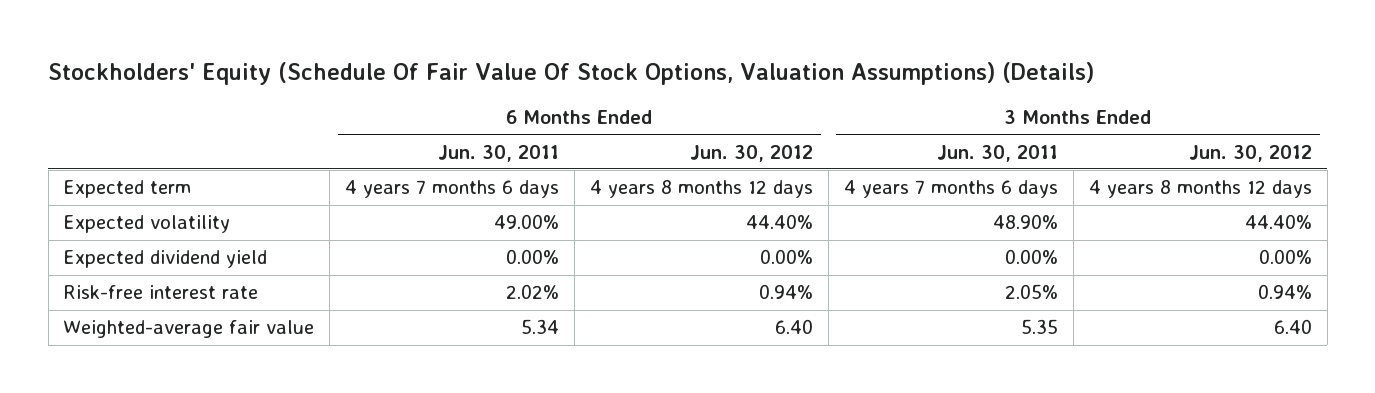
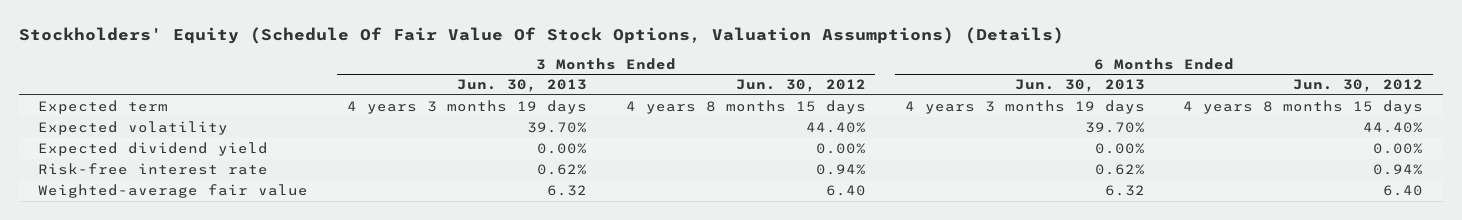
[438,144,560,162] Jun. 30, 2011 -> none
[937,144,1059,162] Jun. 30, 2011 -> none
none -> [457,79,588,93] Jun. 30, 2013
none -> [1014,79,1145,93] Jun. 30, 2013
[590,180,814,199] 4 years 8 months 12 days -> [1183,99,1424,114] 4 years 8 months 15 days
[1088,180,1312,199] 4 years 8 months 12 days -> [625,99,866,114] 4 years 8 months 15 days

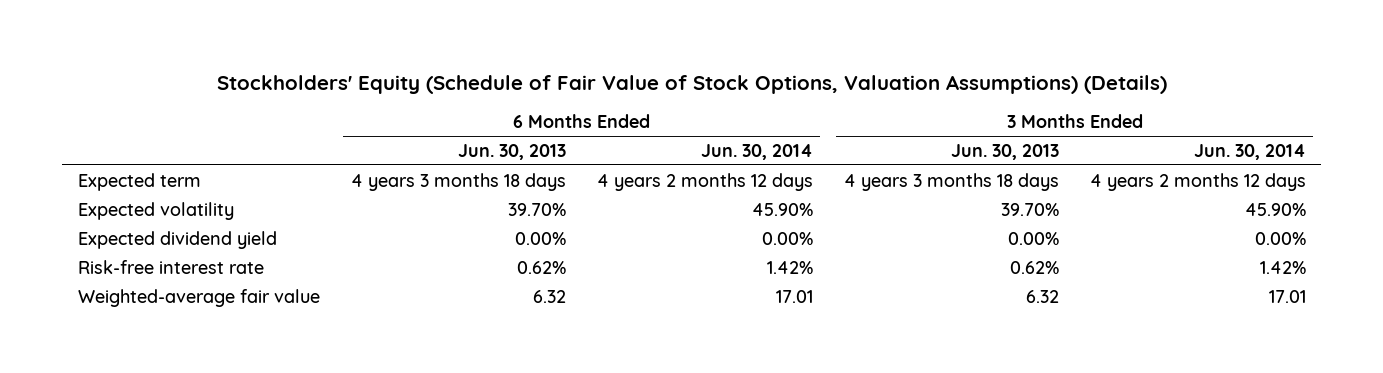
[19,27,1065,45] Stockholders' Equity (Schedule Of Fair Value Of Stock Options, Valuation Assumptions) (Details) -> [216,74,1167,94] Stockholders' Equity (Schedule of Fair Value of Stock Options, Valuation Assumptions) (Details)
[735,79,866,93] Jun. 30, 2012 -> none
[1293,79,1424,93] Jun. 30, 2012 -> none
none -> [700,143,813,160] Jun. 30, 2014
none -> [1193,143,1306,160] Jun. 30, 2014
[347,99,588,114] 4 years 3 months 19 days -> [843,172,1059,191] 4 years 3 months 18 days
[904,99,1145,114] 4 years 3 months 19 days -> [350,172,566,191] 4 years 3 months 18 days

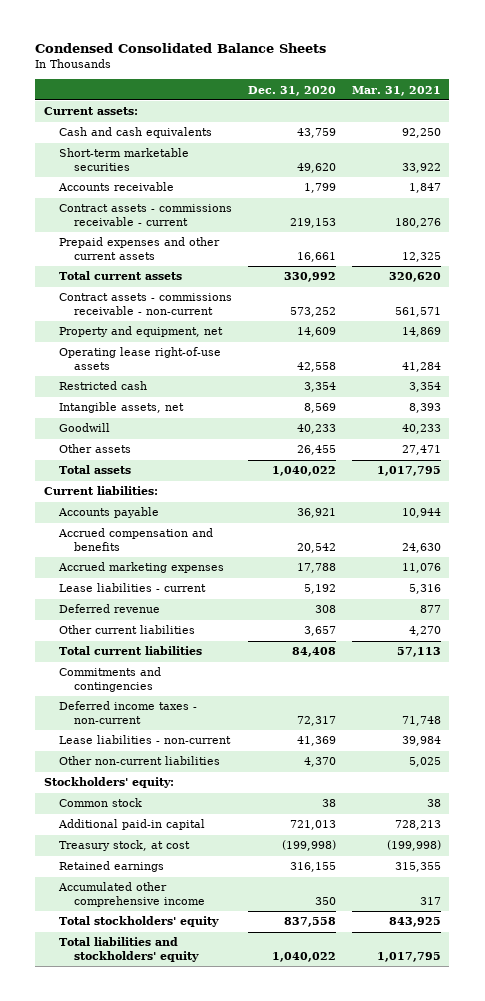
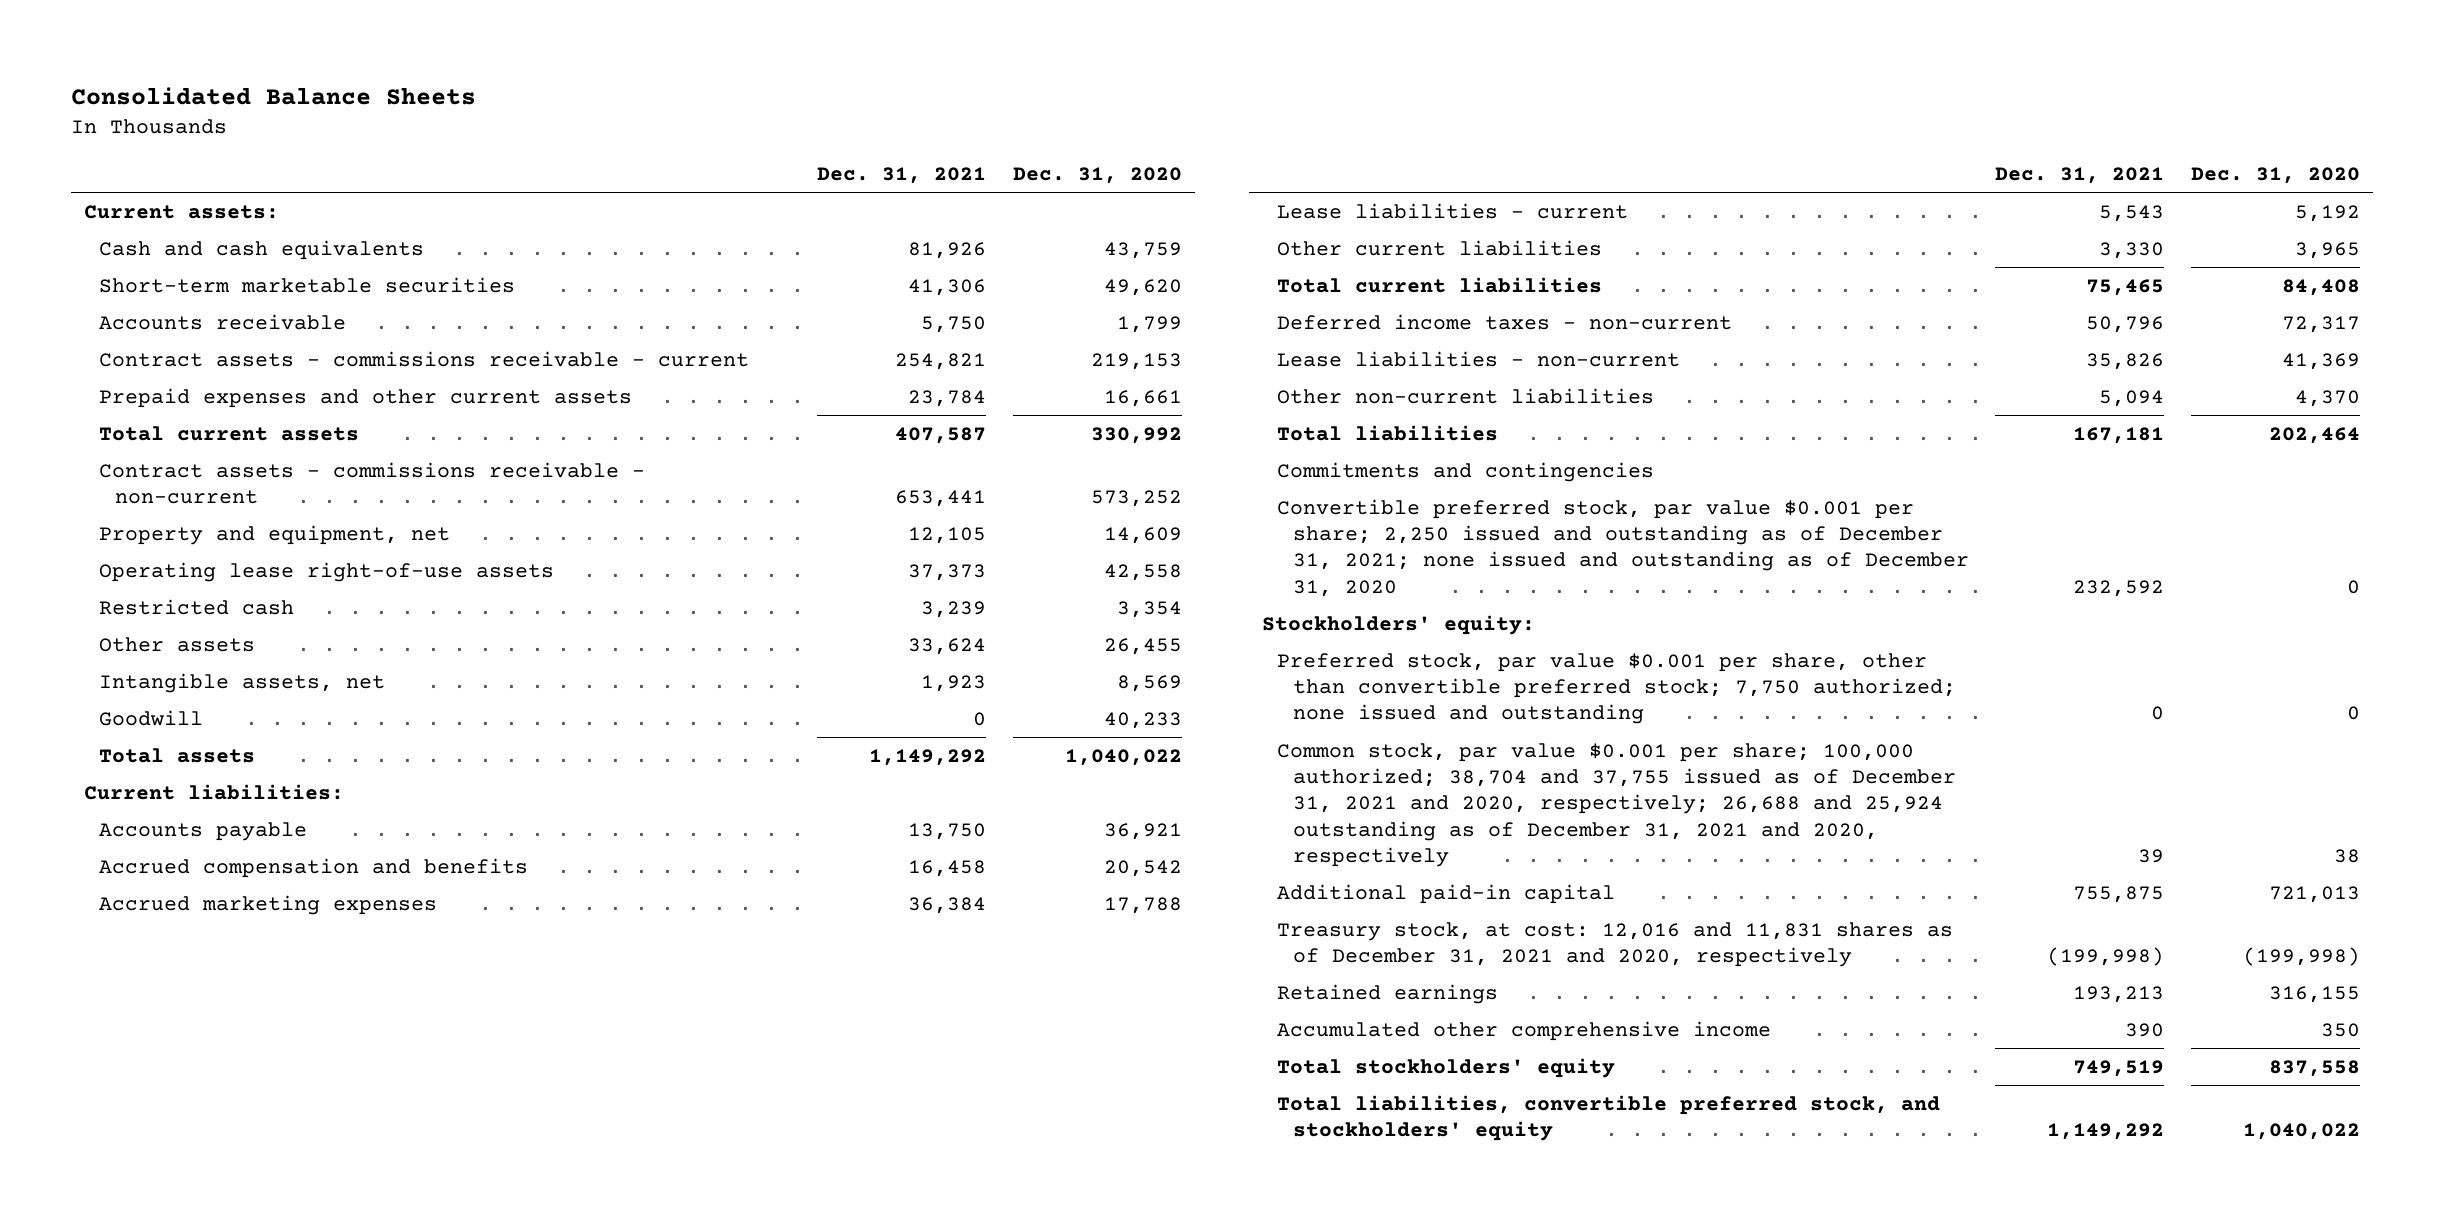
[35,42,327,53] Condensed Consolidated Balance Sheets -> [70,87,476,106] Consolidated Balance Sheets
[352,85,442,96] Mar. 31, 2021 -> none
none -> [817,166,987,184] Dec. 31, 2021
[58,444,131,454] Other assets -> [99,636,256,652] Other assets
[58,604,160,614] Deferred revenue -> none
[303,626,336,637] 3,657 -> [2294,241,2360,259] 3,965
none -> [1277,424,1499,441] Total liabilities
[58,667,161,692] Commitments and contingencies -> [1277,461,1655,482] Commitments and contingencies
none -> [1277,498,1969,597] Convertible preferred stock, par value $0.001 per share; 2,250 issued and outstanding as of December 31, 2021; none issued and outstanding as of December 31, 2020
none -> [1277,652,1956,725] Preferred stock, par value $0.001 per share, other than convertible preferred stock; 7,750 authorized; none issued and outstanding
[58,798,142,808] Common stock -> [1277,742,1956,867] Common stock, par value $0.001 per share; 100,000 authorized; 38,704 and 37,755 issued as of December 31, 2021 and 2020, respectively; 26,688 and 25,924 outstanding as of December 31, 2021 and 2020, respectively
[58,840,190,852] Treasury stock, at cost -> [1277,921,1954,968] Treasury stock, at cost: 12,016 and 11,831 shares as of December 31, 2021 and 2020, respectively
[58,937,200,962] Total liabilities and stockholders' equity -> [1277,1094,1941,1142] Total liabilities, convertible preferred stock, and stockholders' equity

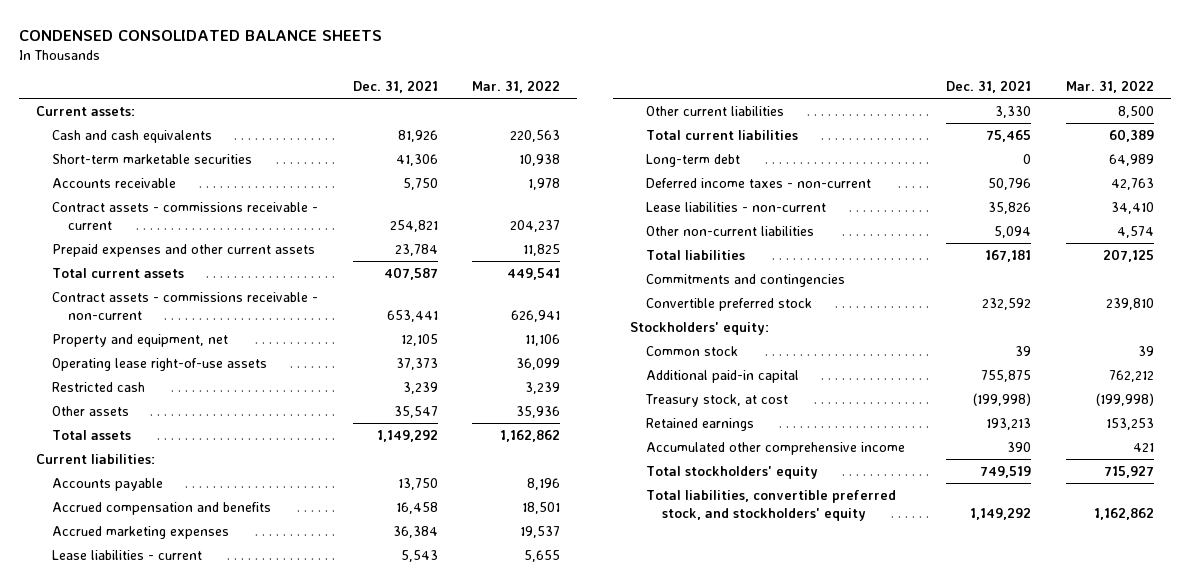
[70,87,476,106] Consolidated Balance Sheets -> [18,29,382,41] CONDENSED CONSOLIDATED BALANCE SHEETS
[1012,166,1182,184] Dec. 31, 2020 -> none
none -> [471,80,560,94] Mar. 31, 2022
[99,672,386,693] Intangible assets, net -> none
[99,709,204,726] Goodwill -> none
[908,637,987,655] 33,624 -> [393,405,438,418] 35,547
none -> [645,153,740,167] Long-term debt
[1277,498,1969,597] Convertible preferred stock, par value $0.001 per share; 2,250 issued and outstanding as of December 31, 2021; none issued and outstanding as of December 31, 2020 -> [645,297,812,311] Convertible preferred stock
[1277,652,1956,725] Preferred stock, par value $0.001 per share, other than convertible preferred stock; 7,750 authorized; none issued and outstanding -> none
[1277,742,1956,867] Common stock, par value $0.001 per share; 100,000 authorized; 38,704 and 37,755 issued as of December 31, 2021 and 2020, respectively; 26,688 and 25,924 outstanding as of December 31, 2021 and 2020, respectively -> [645,345,738,356] Common stock
[1277,921,1954,968] Treasury stock, at cost: 12,016 and 11,831 shares as of December 31, 2021 and 2020, respectively -> [644,393,788,407] Treasury stock, at cost

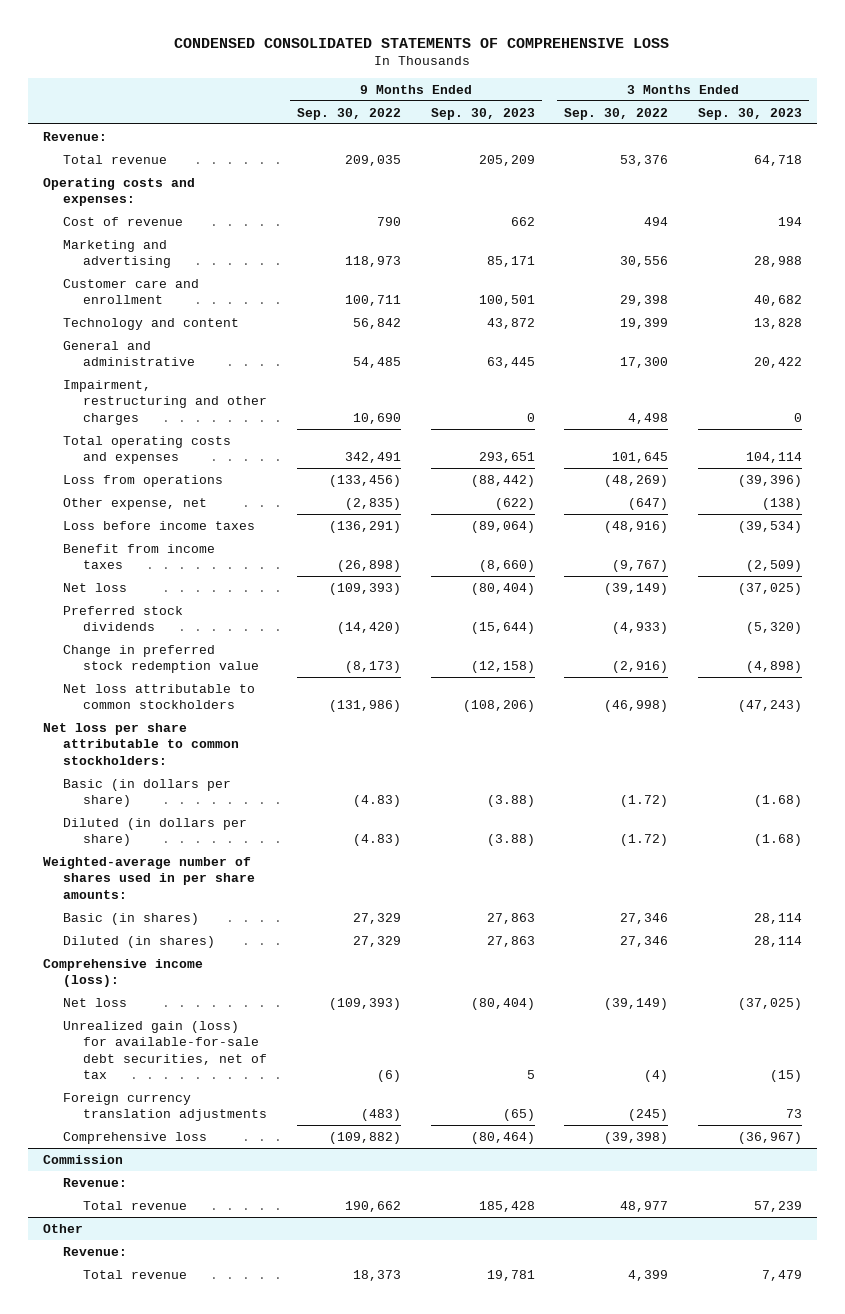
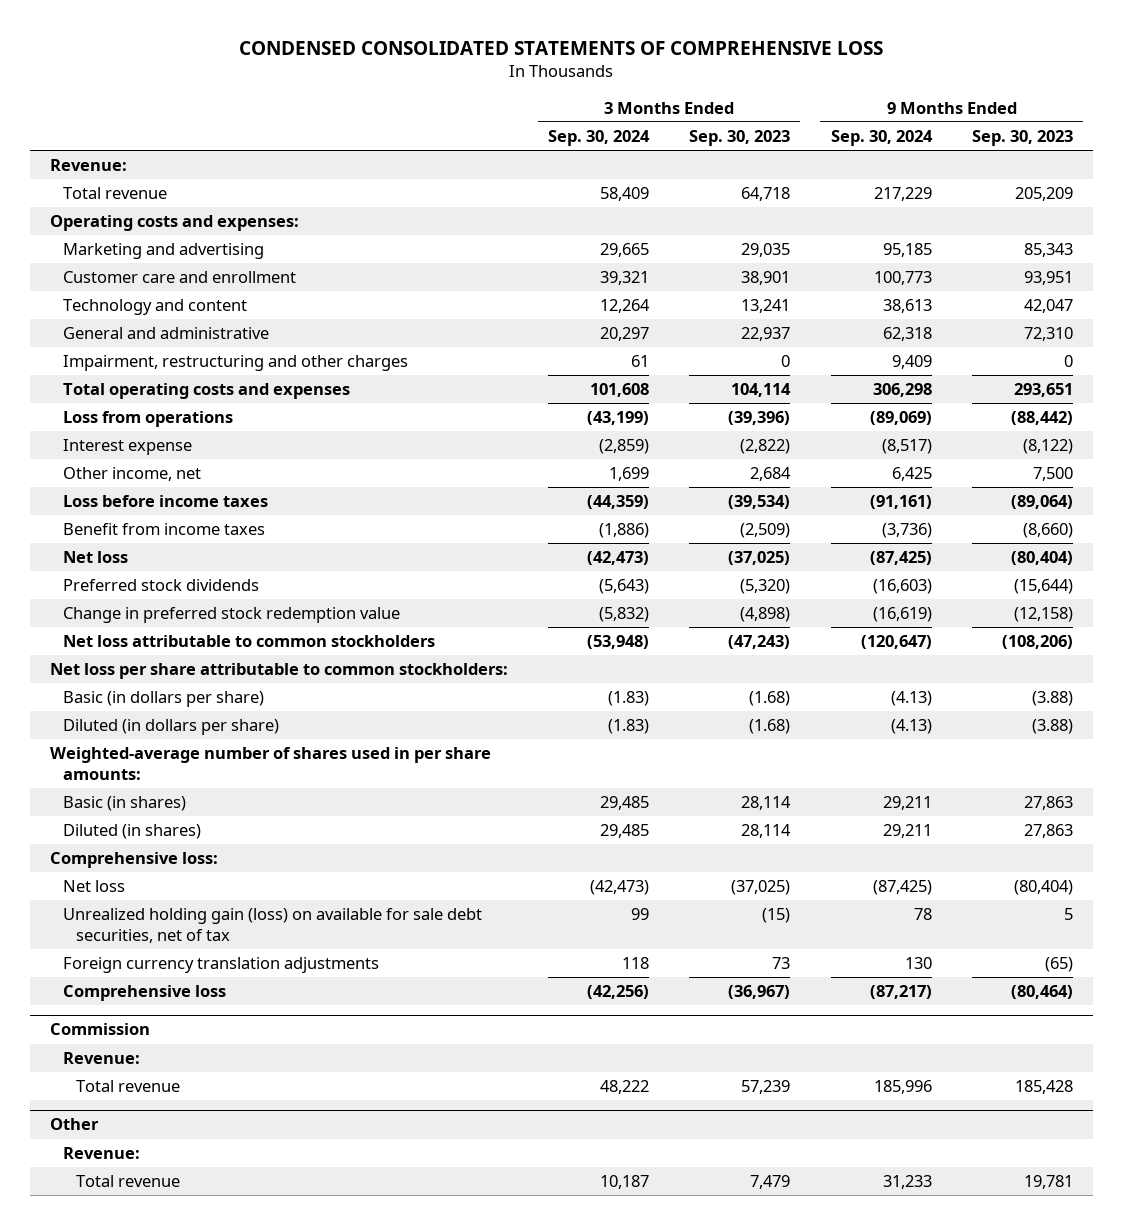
[297,107,402,120] Sep. 30, 2022 -> none
[564,107,669,120] Sep. 30, 2022 -> none
none -> [548,130,651,147] Sep. 30, 2024
none -> [830,130,933,147] Sep. 30, 2024
[63,216,184,226] Cost of revenue -> none
[486,256,535,268] 85,171 -> [1023,243,1073,258] 85,343
[753,256,802,268] 28,988 -> [741,243,791,258] 29,035
[478,295,535,307] 100,501 -> [1023,271,1073,286] 93,951
[753,295,802,307] 40,682 -> [741,271,791,286] 38,901
[486,317,535,329] 43,872 -> [1023,299,1073,314] 42,047
[753,317,802,329] 13,828 -> [741,299,791,314] 13,241
[486,357,535,369] 63,445 -> [1023,327,1073,342] 72,310
[753,357,802,369] 20,422 -> [741,327,791,342] 22,937
none -> [63,439,193,456] Interest expense
[63,497,208,510] Other expense, net -> [63,467,202,482] Other income, net
[494,497,535,510] (622) -> [1032,467,1073,482] 7,500
[761,497,802,510] (138) -> [750,467,792,482] 2,684
[42,958,203,988] Comprehensive income (loss): -> [49,852,218,869] Comprehensive loss:
[63,1020,268,1080] Unrealized gain (loss) for available-for-sale debt securities, net of tax -> [63,908,483,943] Unrealized holding gain (loss) on available for sale debt securities, net of tax

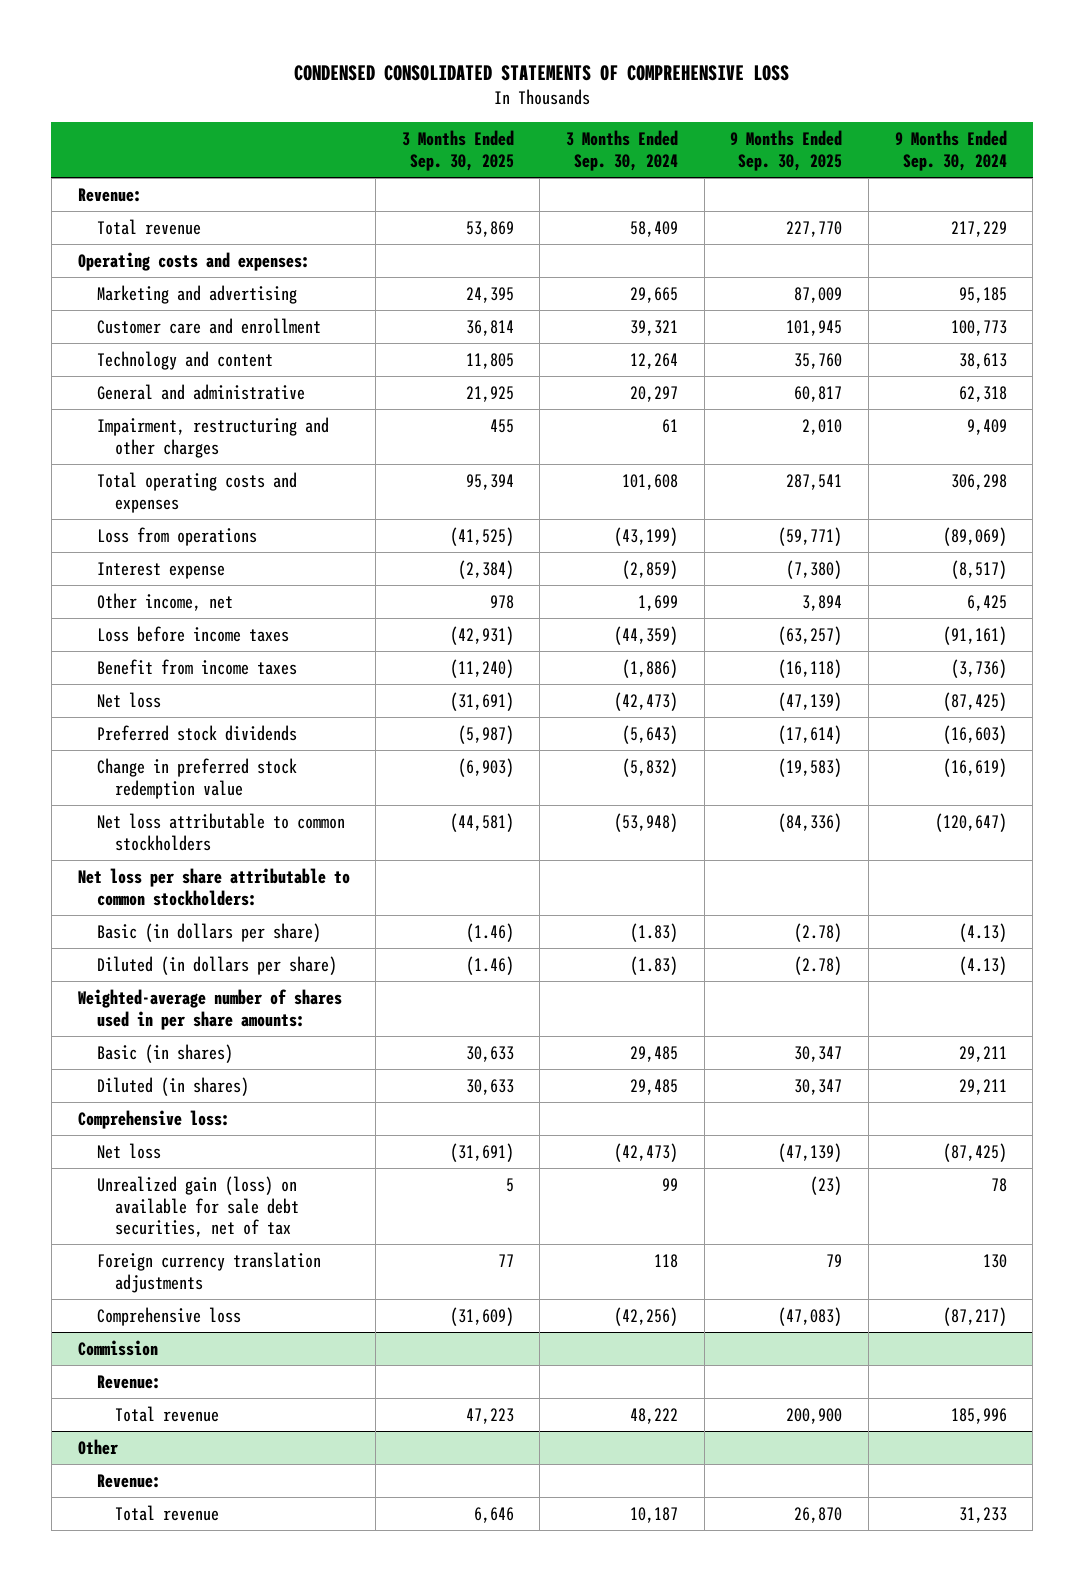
[689,130,791,147] Sep. 30, 2023 -> none
[971,130,1073,147] Sep. 30, 2023 -> none
none -> [401,130,514,172] 3 Months Ended Sep. 30, 2025
none -> [730,130,843,172] 9 Months Ended Sep. 30, 2025
[63,908,483,943] Unrealized holding gain (loss) on available for sale debt securities, net of tax -> [96,1175,300,1238] Unrealized gain (loss) on available for sale debt securities, net of tax

